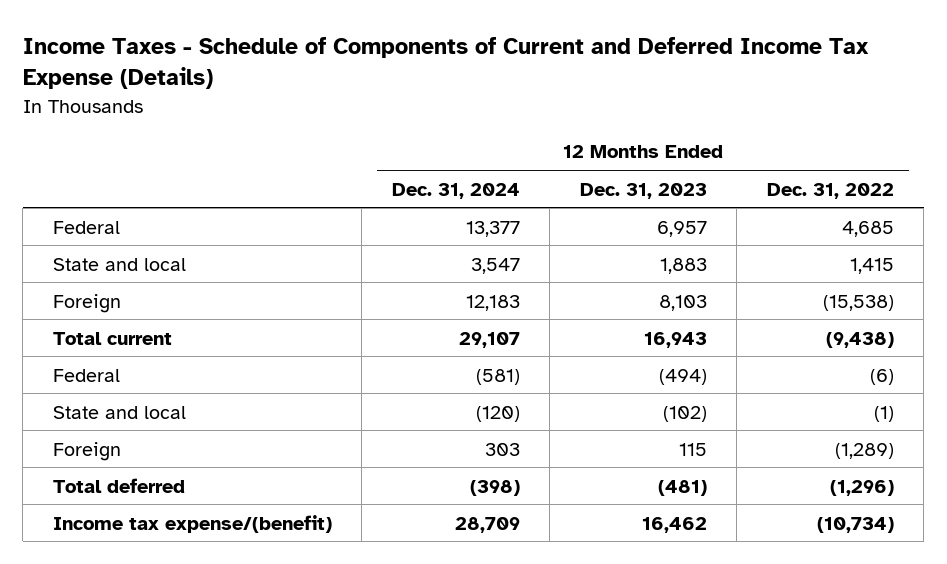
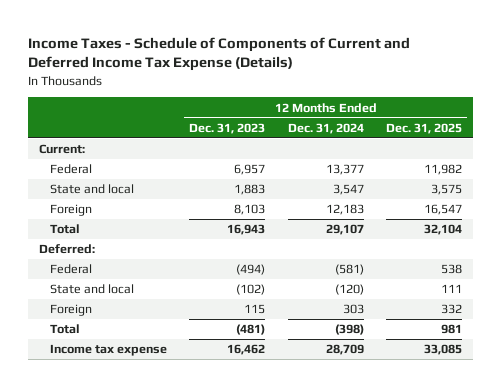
[766,182,894,199] Dec. 31, 2022 -> none
none -> [385,122,462,134] Dec. 31, 2025
none -> [38,144,85,155] Current:
[52,331,172,345] Total current -> [50,224,81,235] Total
none -> [38,244,95,255] Deferred:
[52,477,185,493] Total deferred -> [50,324,81,335] Total
[52,514,332,533] Income tax expense/(benefit) -> [50,344,168,357] Income tax expense

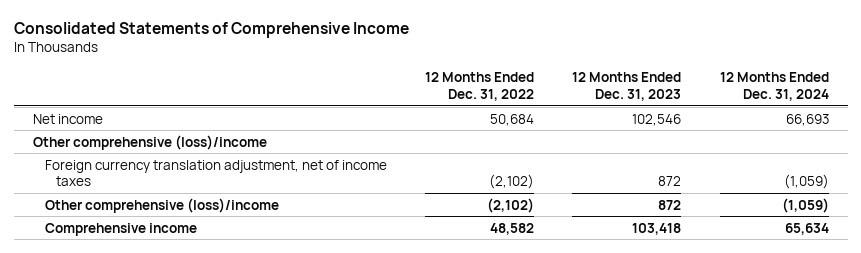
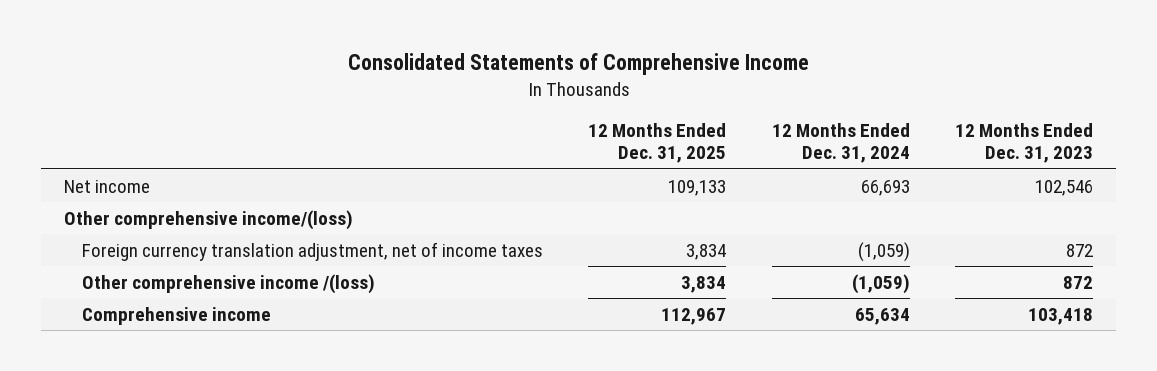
[424,72,534,101] 12 Months Ended Dec. 31, 2022 -> none
none -> [588,123,727,164] 12 Months Ended Dec. 31, 2025
[32,134,267,150] Other comprehensive (loss)/income -> [63,209,353,230] Other comprehensive income/(loss)
[44,197,279,213] Other comprehensive (loss)/income -> [82,273,376,294] Other comprehensive income /(loss)

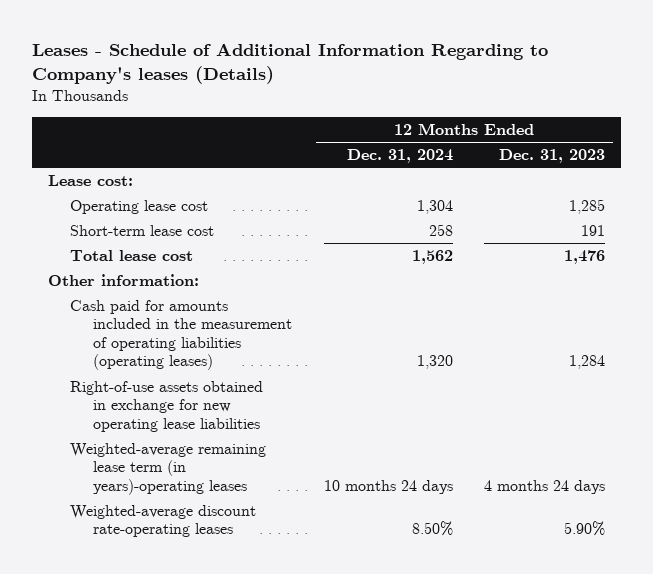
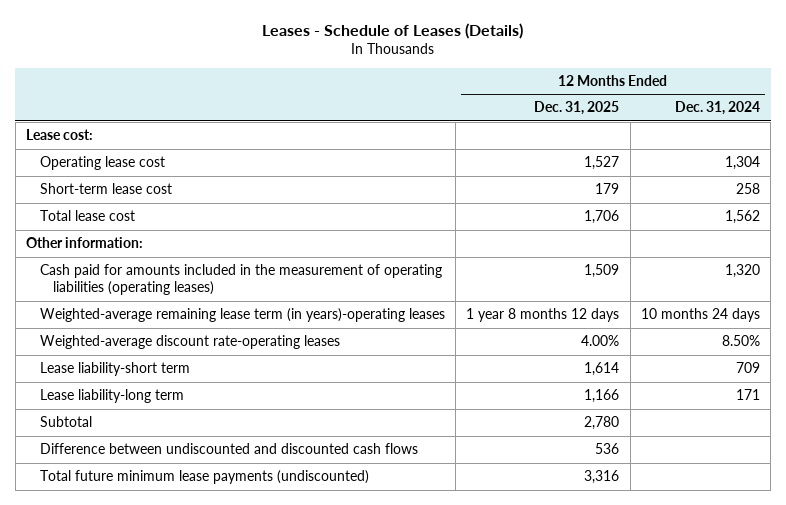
[32,43,549,85] Leases - Schedule of Additional Information Regarding to Company's leases (Details) -> [262,23,524,40] Leases - Schedule of Leases (Details)
[498,149,605,164] Dec. 31, 2023 -> none
none -> [534,101,620,116] Dec. 31, 2025
[70,381,264,432] Right-of-use assets obtained in exchange for new operating lease liabilities -> none
none -> [39,362,190,377] Lease liability-short term
none -> [39,389,184,404] Lease liability-long term
none -> [39,416,92,428] Subtotal
none -> [39,443,418,455] Difference between undiscounted and discounted cash flows
none -> [39,470,369,485] Total future minimum lease payments (undiscounted)

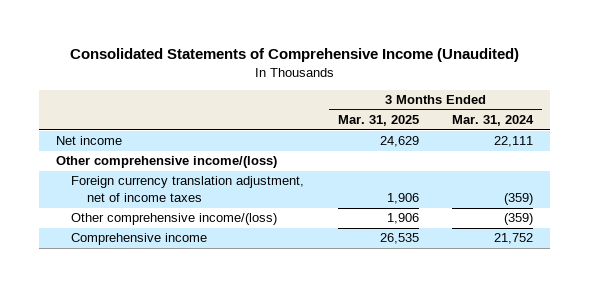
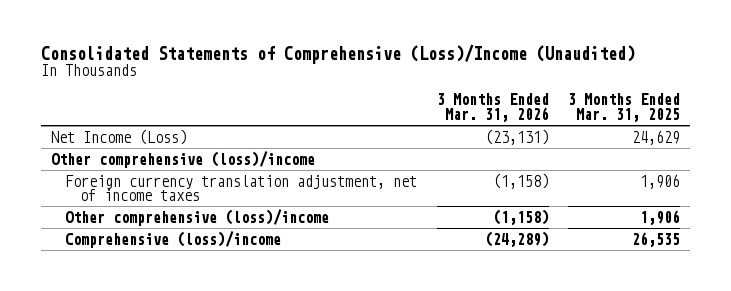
[69,48,519,63] Consolidated Statements of Comprehensive Income (Unaudited) -> [40,43,635,64] Consolidated Statements of Comprehensive (Loss)/Income (Unaudited)
[452,115,535,127] Mar. 31, 2024 -> none
none -> [436,93,549,122] 3 Months Ended Mar. 31, 2026
[55,136,122,146] Net income -> [50,128,187,145] Net Income (Loss)
[55,156,277,169] Other comprehensive income/(loss) -> [50,150,315,168] Other comprehensive (loss)/income
[71,213,278,226] Other comprehensive income/(loss) -> [65,208,330,226] Other comprehensive (loss)/income
[71,233,208,246] Comprehensive income -> [65,230,282,248] Comprehensive (loss)/income

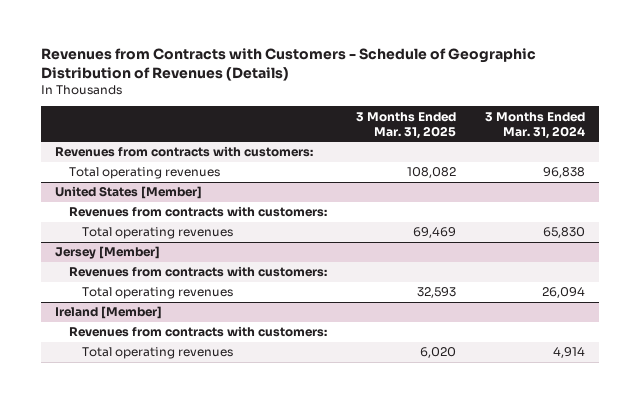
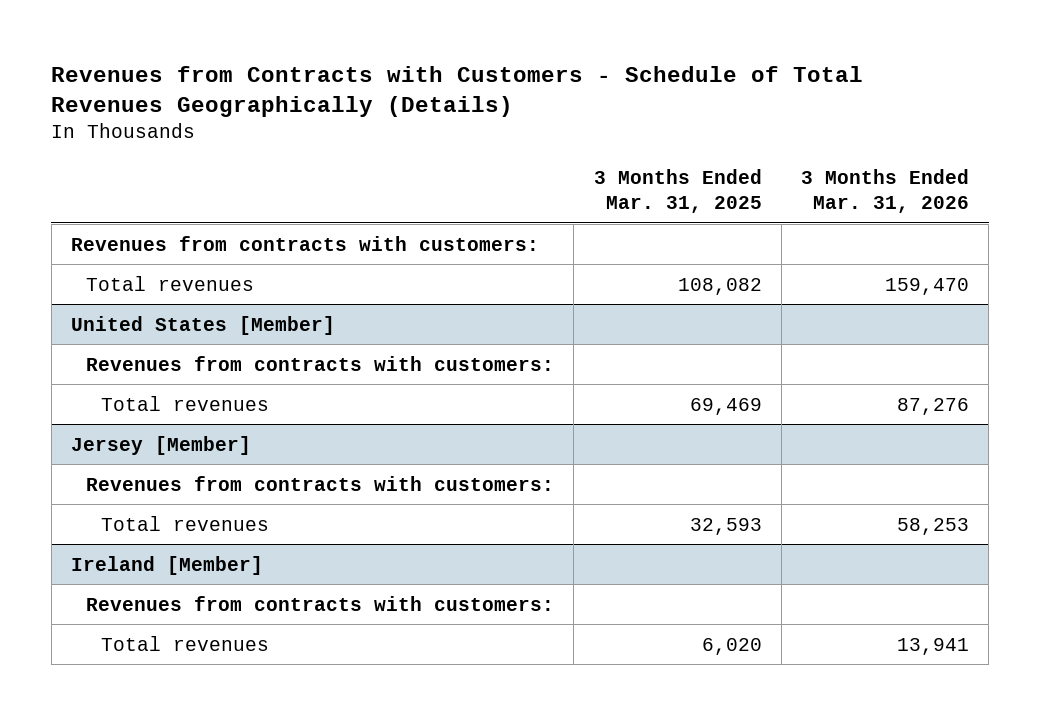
[40,48,536,82] Revenues from Contracts with Customers - Schedule of Geographic Distribution of Revenues (Details) -> [51,65,864,117] Revenues from Contracts with Customers - Schedule of Total Revenues Geographically (Details)
[484,111,585,139] 3 Months Ended Mar. 31, 2024 -> none
none -> [801,169,970,214] 3 Months Ended Mar. 31, 2026
[68,167,220,180] Total operating revenues -> [86,275,255,291] Total revenues
[81,227,233,240] Total operating revenues -> [101,395,270,411] Total revenues
[81,287,233,300] Total operating revenues -> [101,515,270,531] Total revenues
[81,347,233,360] Total operating revenues -> [101,635,270,651] Total revenues

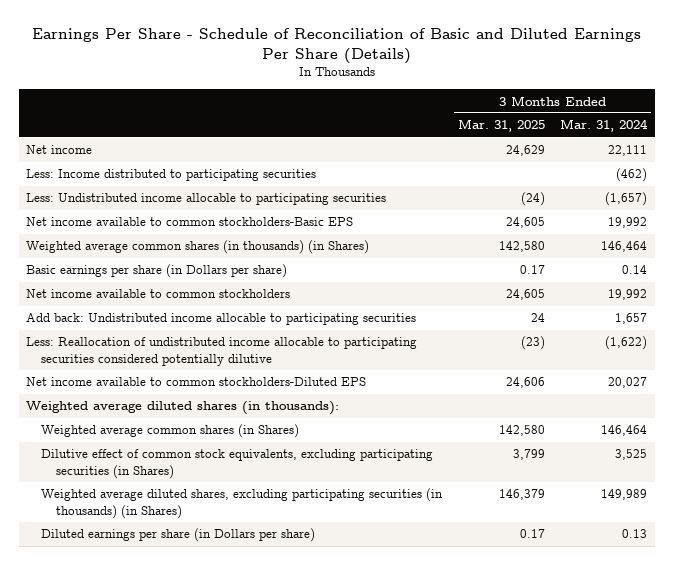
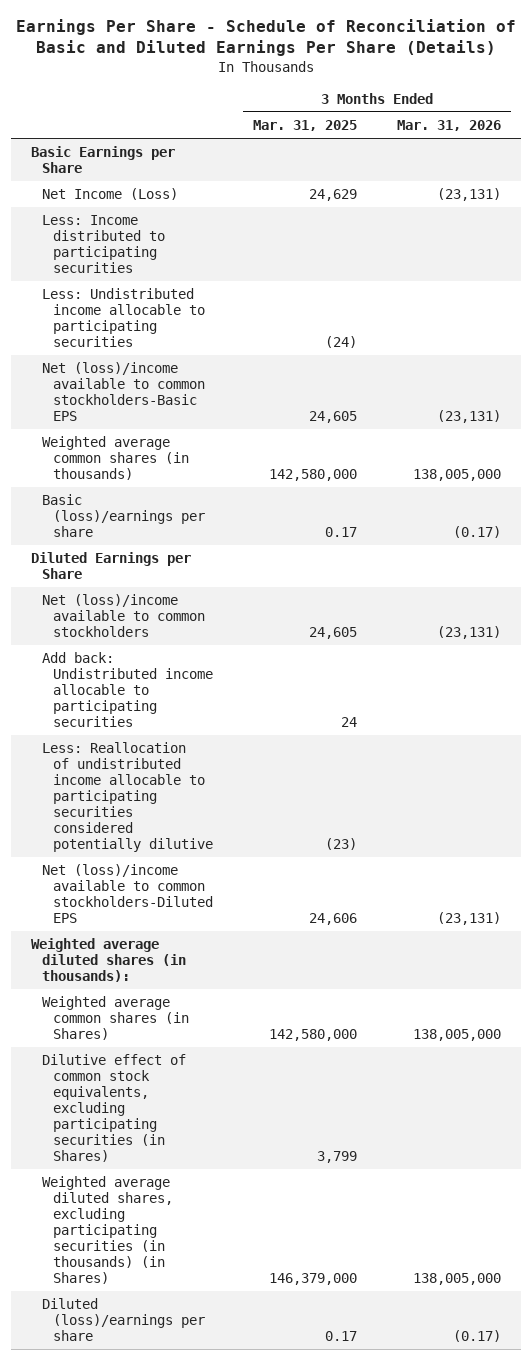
[560,119,649,133] Mar. 31, 2024 -> none
none -> [396,120,501,132] Mar. 31, 2026
none -> [31,146,176,174] Basic Earnings per Share
[26,145,93,155] Net income -> [42,188,179,201] Net Income (Loss)
[26,217,354,227] Net income available to common stockholders-Basic EPS -> [42,362,206,422] Net (loss)/income available to common stockholders-Basic EPS
[26,240,370,255] Weighted average common shares (in thousands) (in Shares) -> [42,436,190,481] Weighted average common shares (in thousands)
[498,241,545,253] 142,580 -> [268,469,357,482] 142,580,000
[26,264,288,279] Basic earnings per share (in Dollars per share) -> [42,494,206,538] Basic (loss)/earnings per share
none -> [31,552,192,580] Diluted Earnings per Share
[26,289,291,299] Net income available to common stockholders -> [42,594,206,638] Net (loss)/income available to common stockholders
[26,377,367,387] Net income available to common stockholders-Diluted EPS -> [42,864,214,924] Net (loss)/income available to common stockholders-Diluted EPS
[498,425,545,437] 142,580 -> [268,1029,357,1042] 142,580,000
[498,489,545,501] 146,379 -> [268,1273,357,1286] 146,379,000
[41,528,316,543] Diluted earnings per share (in Dollars per share) -> [42,1298,206,1342] Diluted (loss)/earnings per share

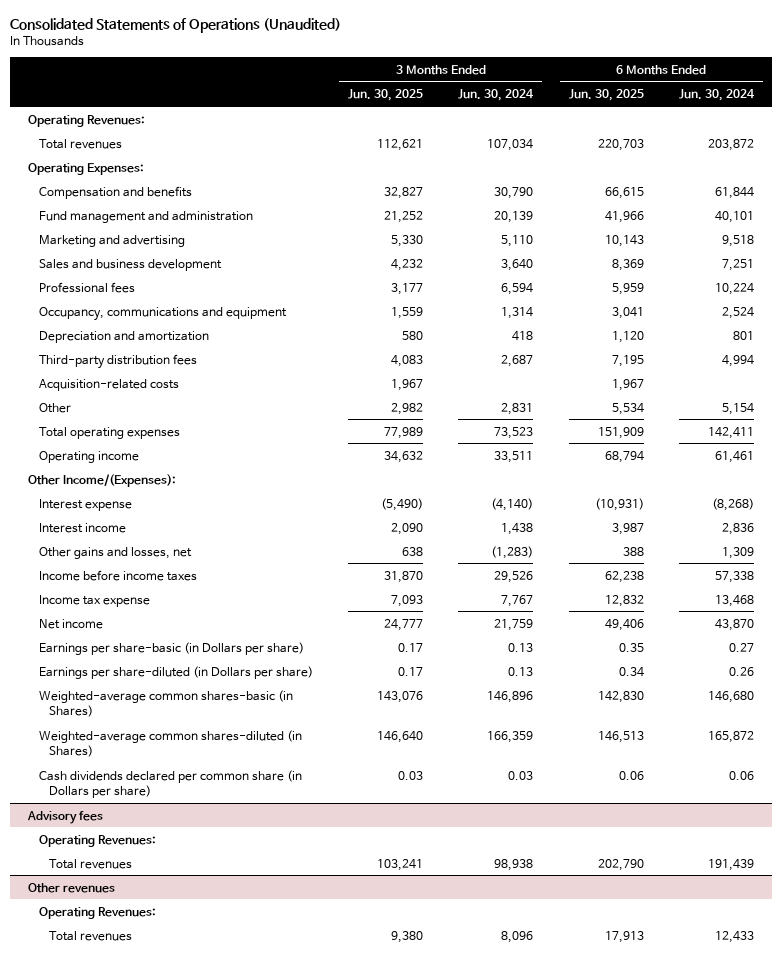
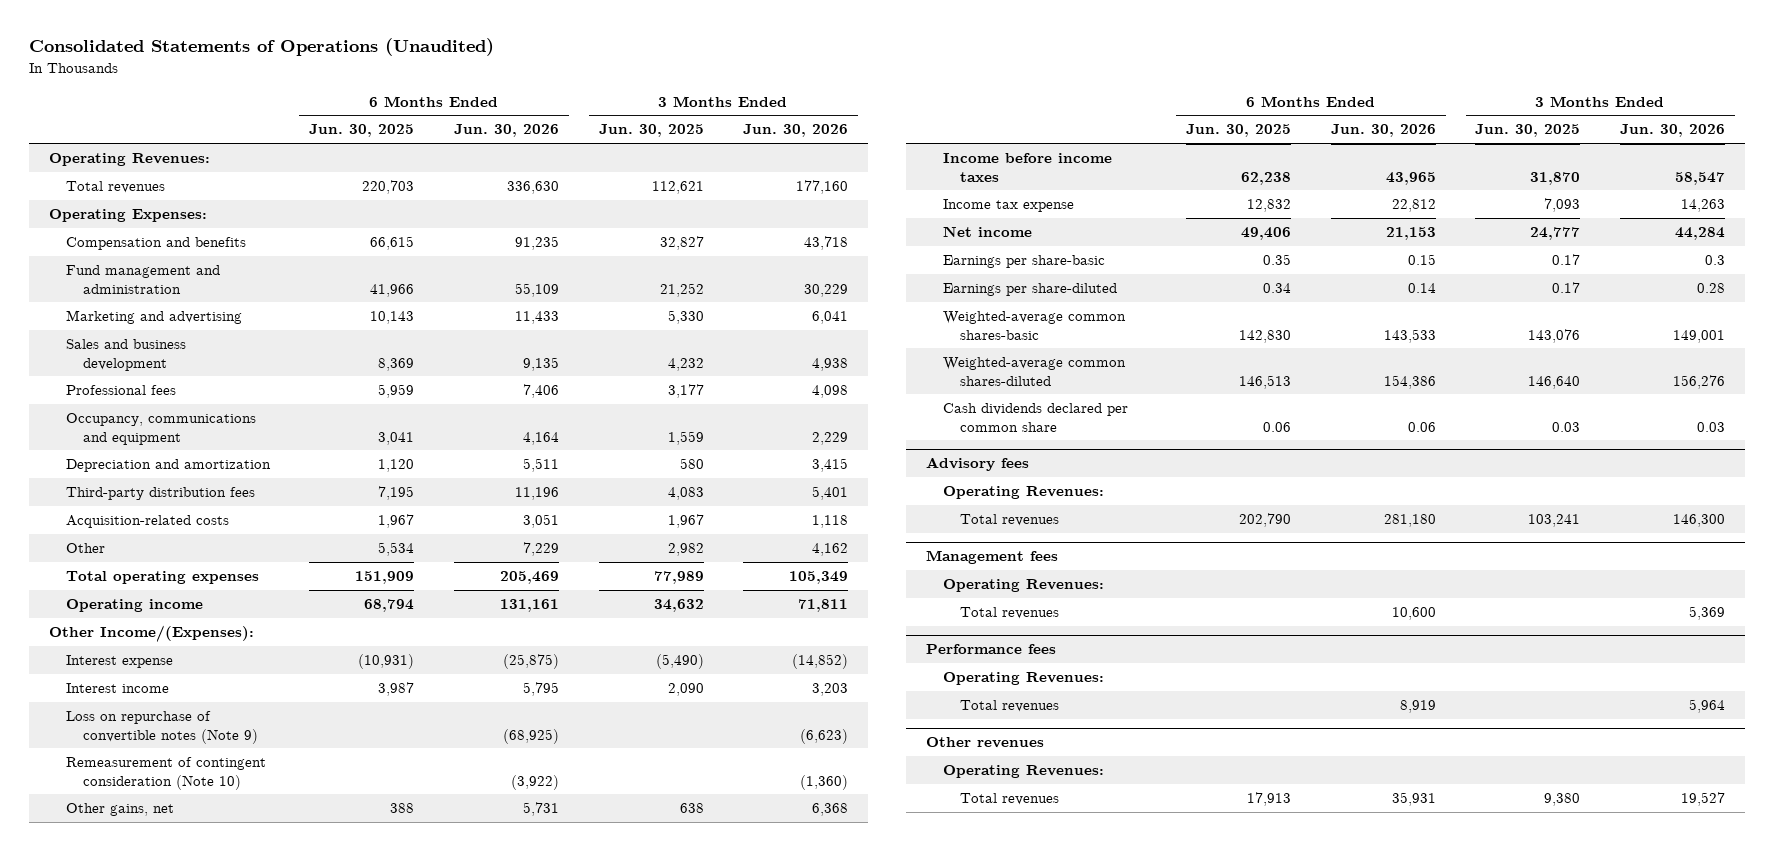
[458,89,535,102] Jun. 30, 2024 -> none
[679,89,756,102] Jun. 30, 2024 -> none
none -> [454,124,560,138] Jun. 30, 2026
none -> [743,124,849,138] Jun. 30, 2026
none -> [65,711,258,744] Loss on repurchase of convertible notes (Note 9)
none -> [65,757,266,790] Remeasurement of contingent consideration (Note 10)
[38,546,192,559] Other gains and losses, net -> [65,803,174,817] Other gains, net
[38,641,304,655] Earnings per share-basic (in Dollars per share) -> [942,255,1105,269] Earnings per share-basic
[38,665,313,679] Earnings per share-diluted (in Dollars per share) -> [942,283,1117,297] Earnings per share-diluted
[38,689,293,717] Weighted-average common shares-basic (in Shares) -> [942,311,1126,340] Weighted-average common shares-basic
[38,729,302,757] Weighted-average common shares-diluted (in Shares) -> [942,357,1126,386] Weighted-average common shares-diluted
[38,769,302,798] Cash dividends declared per common share (in Dollars per share) -> [942,403,1128,432] Cash dividends declared per common share
none -> [925,550,1058,565] Management fees
none -> [942,579,1104,593] Operating Revenues:
none -> [959,607,1059,620] Total revenues
none -> [925,644,1056,655] Performance fees
none -> [942,672,1104,686] Operating Revenues:
none -> [959,700,1059,713] Total revenues

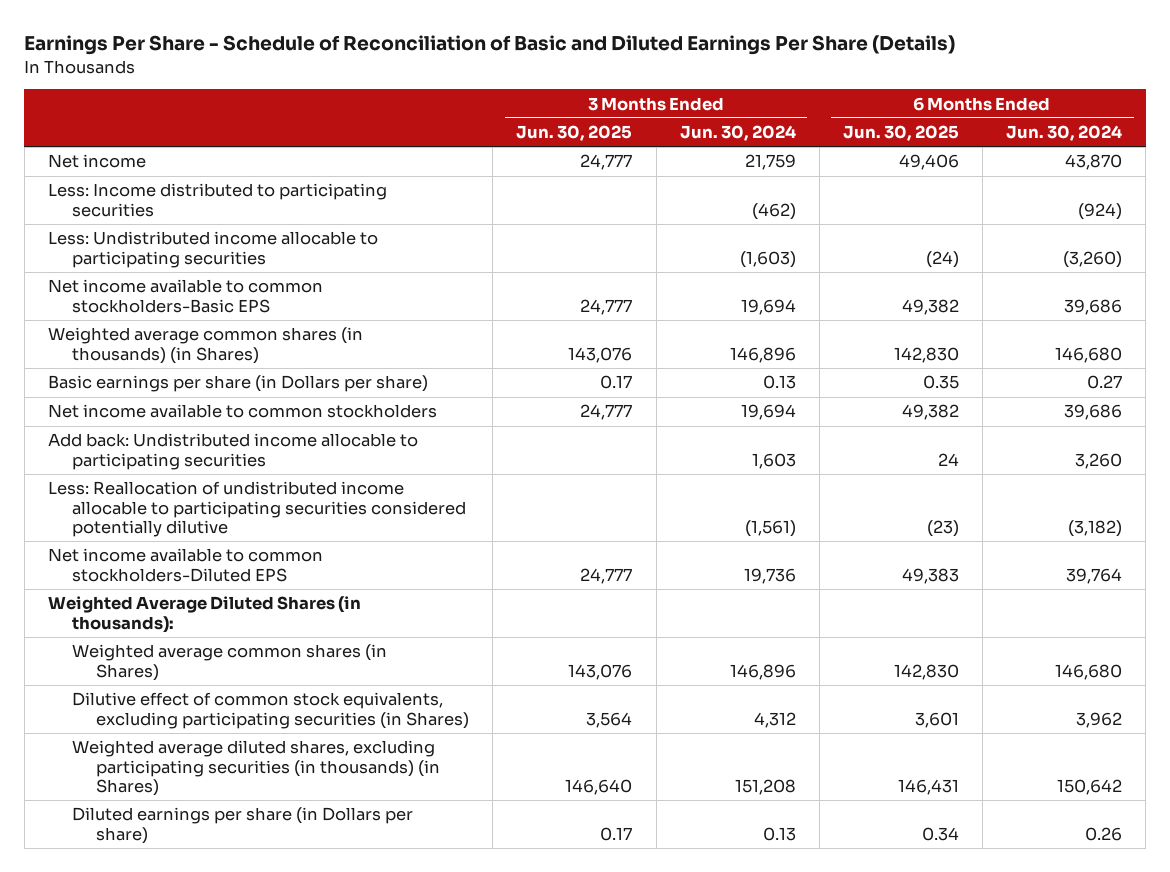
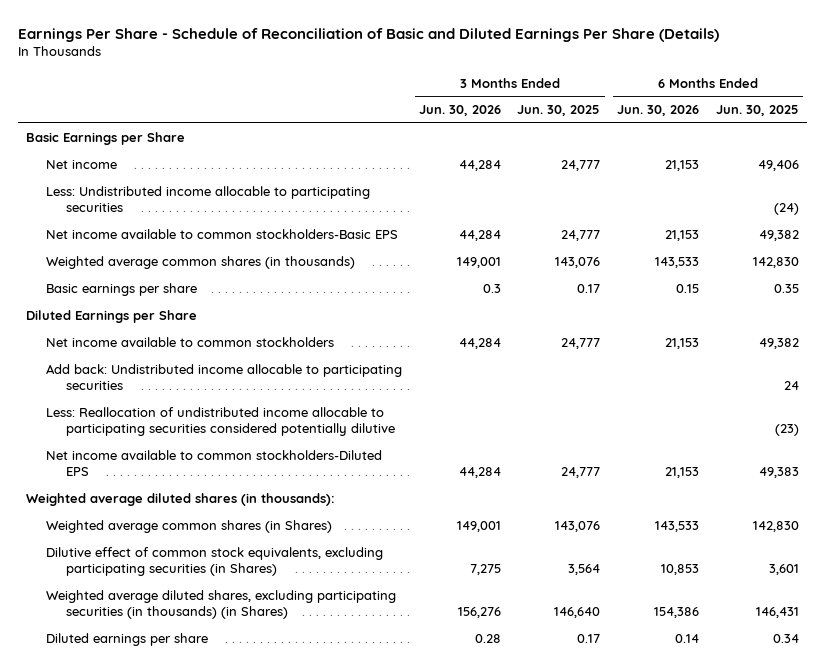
[679,125,796,142] Jun. 30, 2024 -> none
[1006,125,1123,142] Jun. 30, 2024 -> none
none -> [418,105,501,117] Jun. 30, 2026
none -> [617,105,700,117] Jun. 30, 2026
none -> [26,131,186,145] Basic Earnings per Share
[47,183,387,217] Less: Income distributed to participating securities -> none
[47,327,363,364] Weighted average common shares (in thousands) (in Shares) -> [46,255,356,269] Weighted average common shares (in thousands)
[47,375,428,393] Basic earnings per share (in Dollars per share) -> [46,282,198,296] Basic earnings per share
none -> [26,309,198,323] Diluted Earnings per Share
[47,596,361,633] Weighted Average Diluted Shares (in thousands): -> [26,492,336,506] Weighted average diluted shares (in thousands):
[71,807,413,844] Diluted earnings per share (in Dollars per share) -> [46,632,209,646] Diluted earnings per share

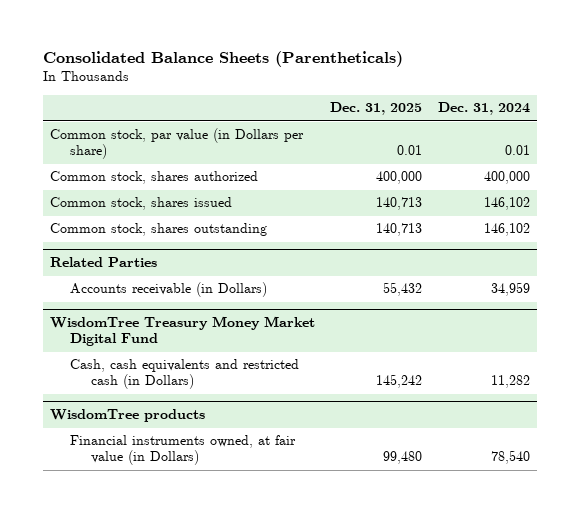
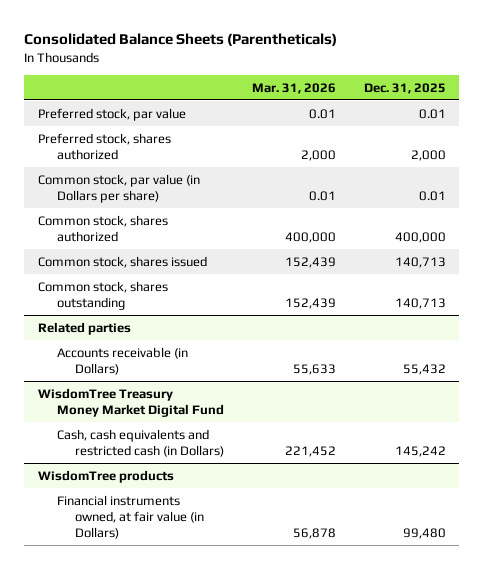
[437,102,530,116] Dec. 31, 2024 -> none
none -> [251,82,336,94] Mar. 31, 2026
none -> [38,107,187,121] Preferred stock, par value
none -> [38,132,172,160] Preferred stock, shares authorized
[50,257,158,268] Related Parties -> [38,321,132,335] Related parties

